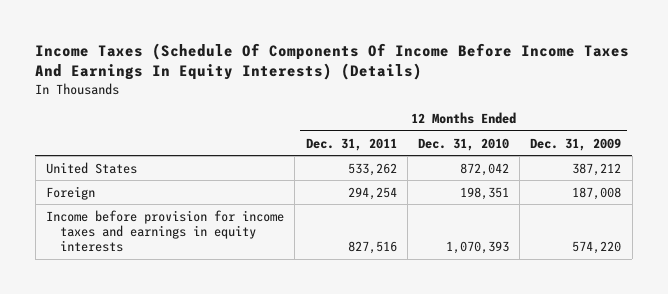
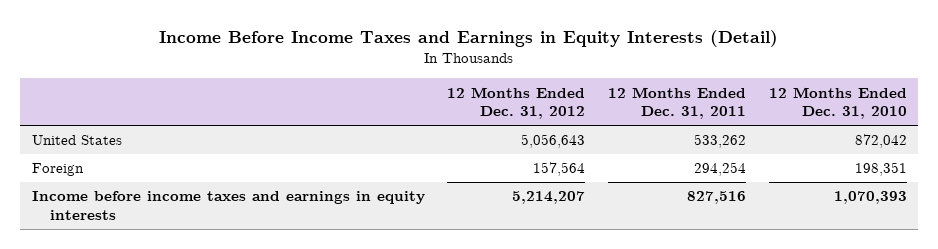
[35,42,630,80] Income Taxes (Schedule Of Components Of Income Before Income Taxes And Earnings In Equity Interests) (Details) -> [159,30,779,48] Income Before Income Taxes and Earnings in Equity Interests (Detail)
[530,137,622,151] Dec. 31, 2009 -> none
none -> [447,86,586,120] 12 Months Ended Dec. 31, 2012
[46,209,285,253] Income before provision for income taxes and earnings in equity interests -> [31,191,425,220] Income before income taxes and earnings in equity interests

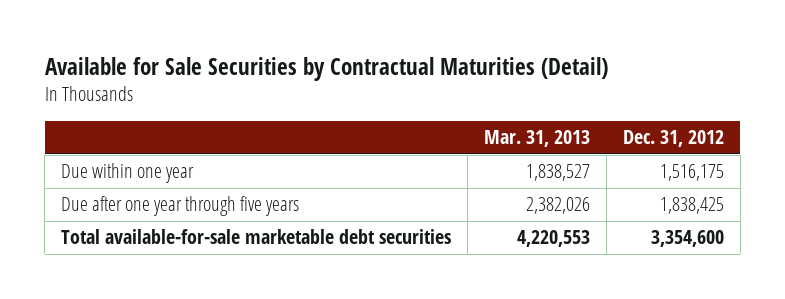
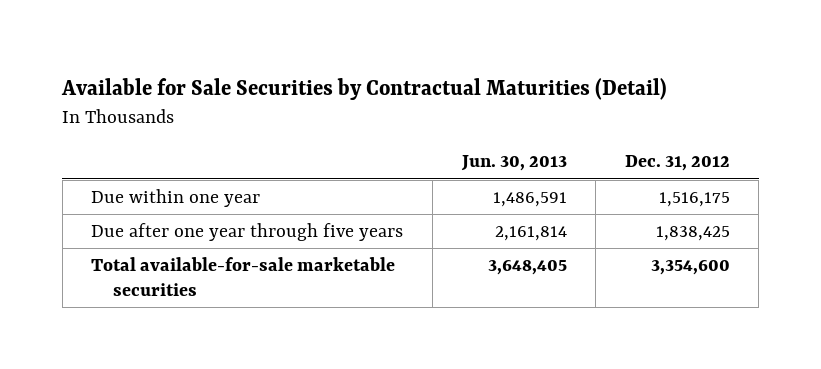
[483,130,590,148] Mar. 31, 2013 -> none
none -> [460,155,567,172] Jun. 30, 2013
[61,229,452,245] Total available-for-sale marketable debt securities -> [91,257,396,296] Total available-for-sale marketable securities

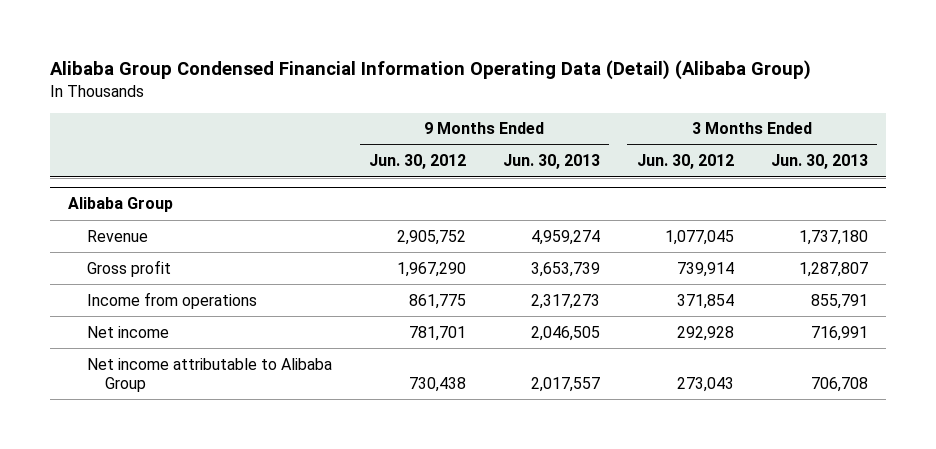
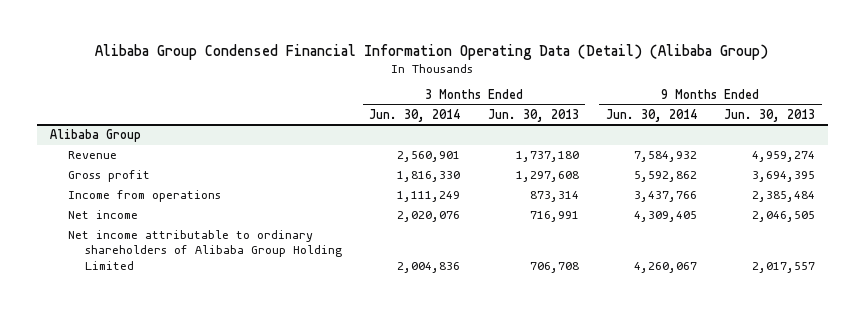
[368,154,466,170] Jun. 30, 2012 -> none
[636,154,734,170] Jun. 30, 2012 -> none
none -> [369,108,461,122] Jun. 30, 2014
none -> [605,108,697,122] Jun. 30, 2014
[530,261,600,277] 3,653,739 -> [751,171,815,183] 3,694,395
[798,261,868,277] 1,287,807 -> [515,171,579,183] 1,297,608
[530,293,600,309] 2,317,273 -> [751,191,815,203] 2,385,484
[810,293,868,309] 855,791 -> [529,191,579,203] 873,314
[86,357,332,392] Net income attributable to Alibaba Group -> [67,230,343,270] Net income attributable to ordinary shareholders of Alibaba Group Holding Limited

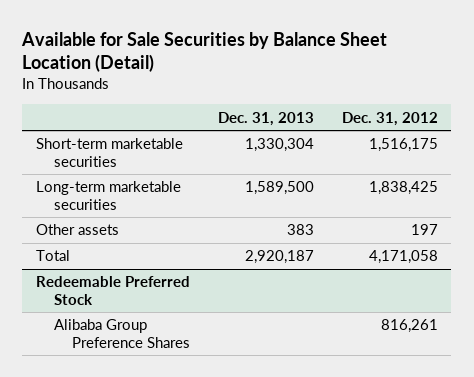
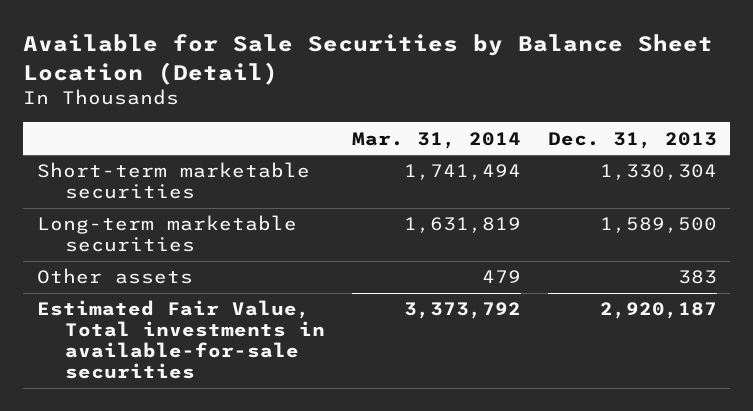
[341,111,438,126] Dec. 31, 2012 -> none
none -> [351,131,521,149] Mar. 31, 2014
[36,276,191,305] Redeemable Preferred Stock -> none
[54,319,191,348] Alibaba Group Preference Shares -> none
[36,250,71,262] Total -> [36,300,326,380] Estimated Fair Value, Total investments in available-for-sale securities

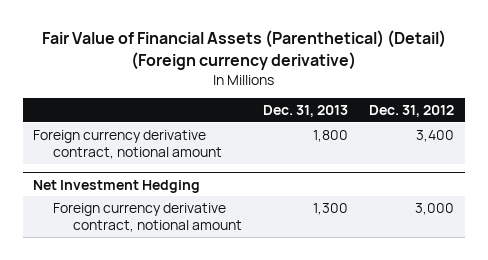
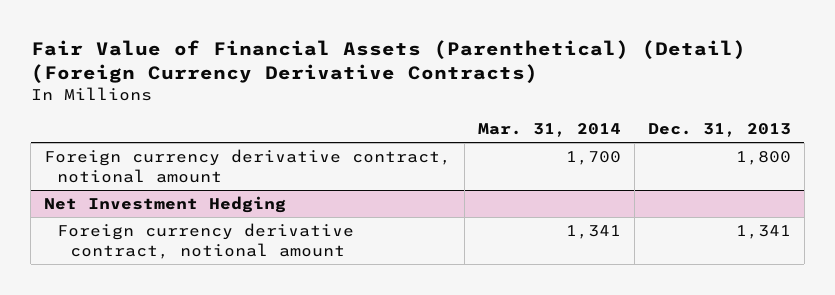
[41,30,446,70] Fair Value of Financial Assets (Parenthetical) (Detail) (Foreign currency derivative) -> [30,39,746,83] Fair Value of Financial Assets (Parenthetical) (Detail) (Foreign Currency Derivative Contracts)
[369,105,455,118] Dec. 31, 2012 -> none
none -> [477,123,621,138] Mar. 31, 2014
[313,202,349,215] 1,300 -> [735,224,791,239] 1,341

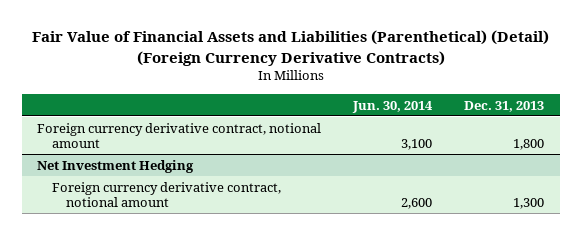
[30,39,746,83] Fair Value of Financial Assets (Parenthetical) (Detail) (Foreign Currency Derivative Contracts) -> [31,30,549,66] Fair Value of Financial Assets and Liabilities (Parenthetical) (Detail) (Foreign Currency Derivative Contracts)
[477,123,621,138] Mar. 31, 2014 -> none
none -> [352,100,434,113] Jun. 30, 2014
[735,224,791,239] 1,341 -> [512,198,544,210] 1,300

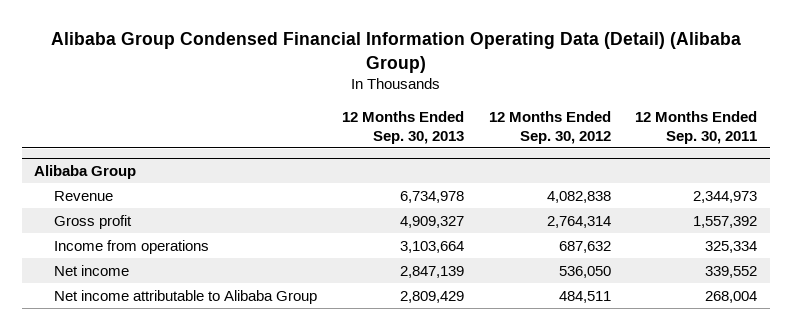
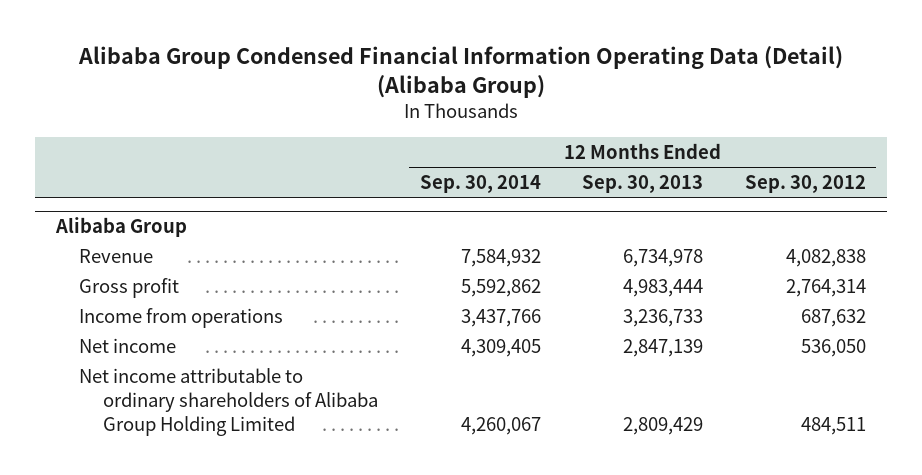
[635,110,758,144] 12 Months Ended Sep. 30, 2011 -> none
none -> [419,175,541,194] Sep. 30, 2014
[399,215,464,228] 4,909,327 -> [623,279,704,298] 4,983,444
[399,240,464,253] 3,103,664 -> [623,309,704,328] 3,236,733
[53,289,317,304] Net income attributable to Alibaba Group -> [79,368,378,437] Net income attributable to ordinary shareholders of Alibaba Group Holding Limited

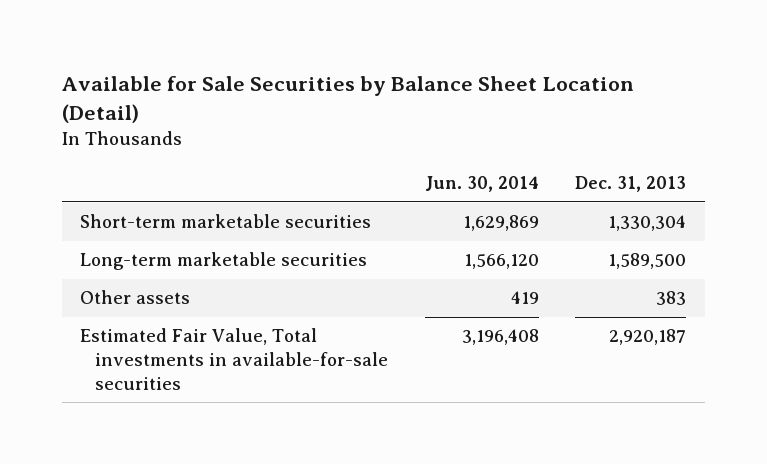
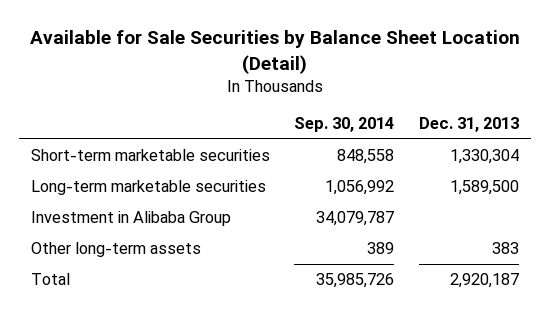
[424,176,539,193] Jun. 30, 2014 -> none
none -> [294,117,395,133] Sep. 30, 2014
none -> [30,211,231,227] Investment in Alibaba Group
[80,290,191,305] Other assets -> [30,242,201,258] Other long-term assets
[80,328,388,390] Estimated Fair Value, Total investments in available-for-sale securities -> [30,273,70,286] Total

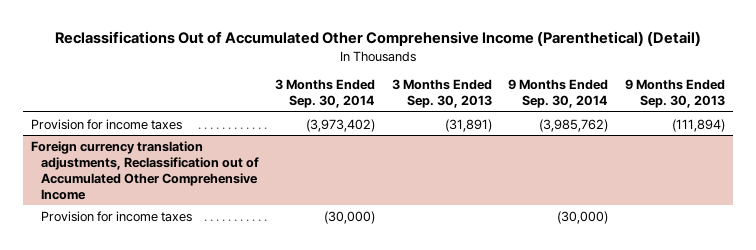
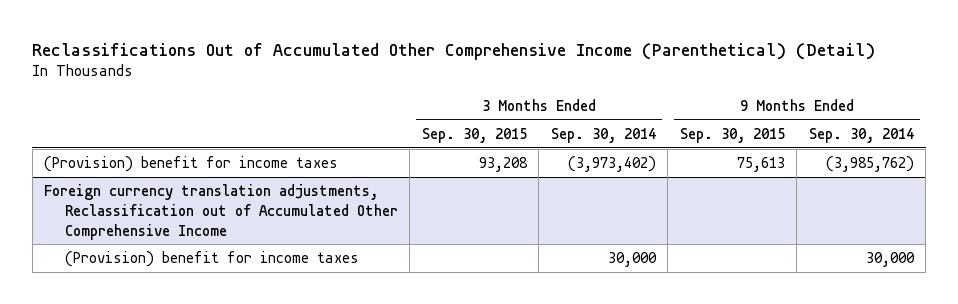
[391,79,492,109] 3 Months Ended Sep. 30, 2013 -> none
[624,79,725,109] 9 Months Ended Sep. 30, 2013 -> none
none -> [421,127,527,143] Sep. 30, 2015
none -> [679,127,785,143] Sep. 30, 2015
[30,118,182,130] Provision for income taxes -> [44,156,339,173] (Provision) benefit for income taxes
[40,210,192,222] Provision for income taxes -> [64,251,359,268] (Provision) benefit for income taxes
[324,210,376,224] (30,000) -> [607,252,657,268] 30,000
[557,210,609,224] (30,000) -> [865,252,915,268] 30,000

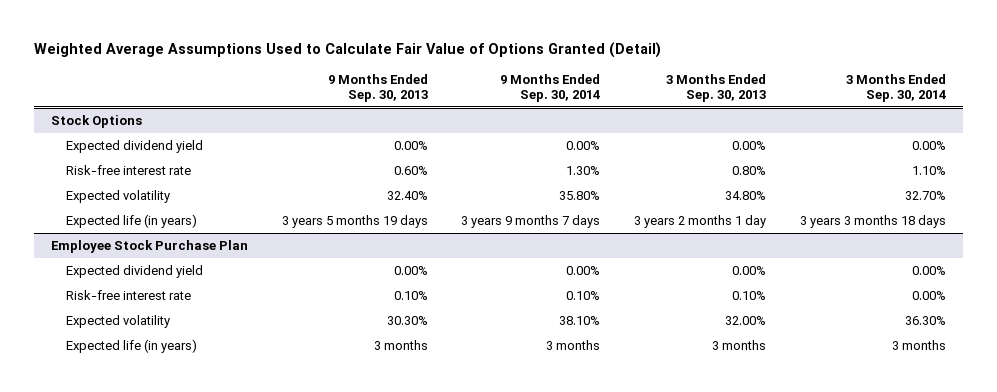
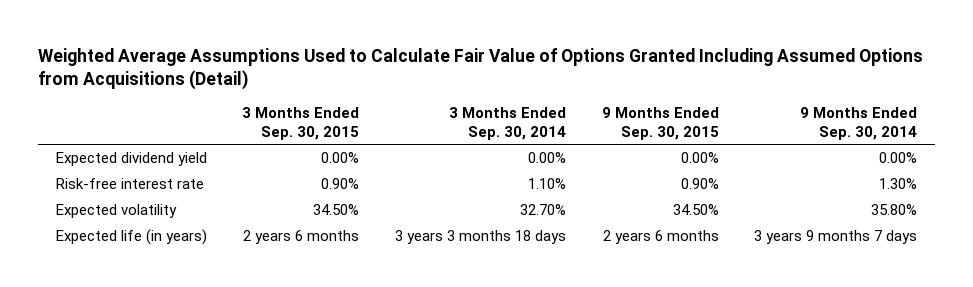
[34,42,662,59] Weighted Average Assumptions Used to Calculate Fair Value of Options Granted (Detail) -> [38,47,924,91] Weighted Average Assumptions Used to Calculate Fair Value of Options Granted Including Assumed Options from Acquisitions (Detail)
[327,73,428,102] 9 Months Ended Sep. 30, 2013 -> none
[666,73,767,102] 3 Months Ended Sep. 30, 2013 -> none
none -> [242,107,360,140] 3 Months Ended Sep. 30, 2015
none -> [601,107,719,140] 9 Months Ended Sep. 30, 2015
[51,114,143,128] Stock Options -> none
[51,239,249,253] Employee Stock Purchase Plan -> none
[65,264,203,278] Expected dividend yield -> none
[65,289,191,300] Risk-free interest rate -> none
[65,314,170,328] Expected volatility -> none
[65,338,197,353] Expected life (in years) -> none

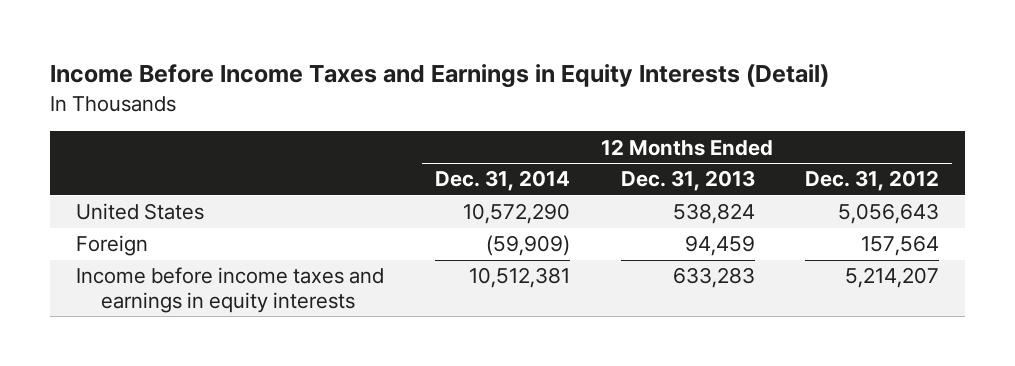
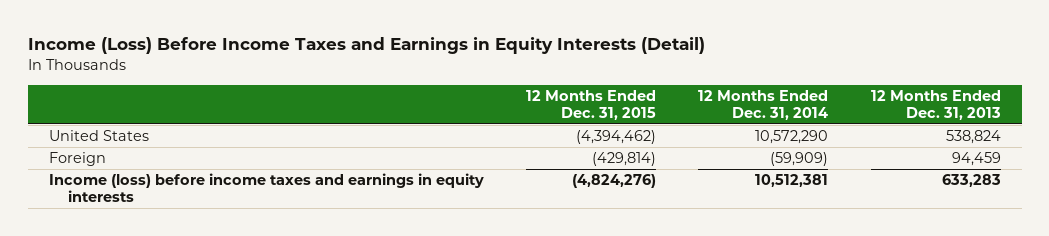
[50,64,830,89] Income Before Income Taxes and Earnings in Equity Interests (Detail) -> [27,37,705,55] Income (Loss) Before Income Taxes and Earnings in Equity Interests (Detail)
[805,170,940,192] Dec. 31, 2012 -> none
none -> [525,89,656,120] 12 Months Ended Dec. 31, 2015
[75,267,384,313] Income before income taxes and earnings in equity interests -> [48,172,484,203] Income (loss) before income taxes and earnings in equity interests

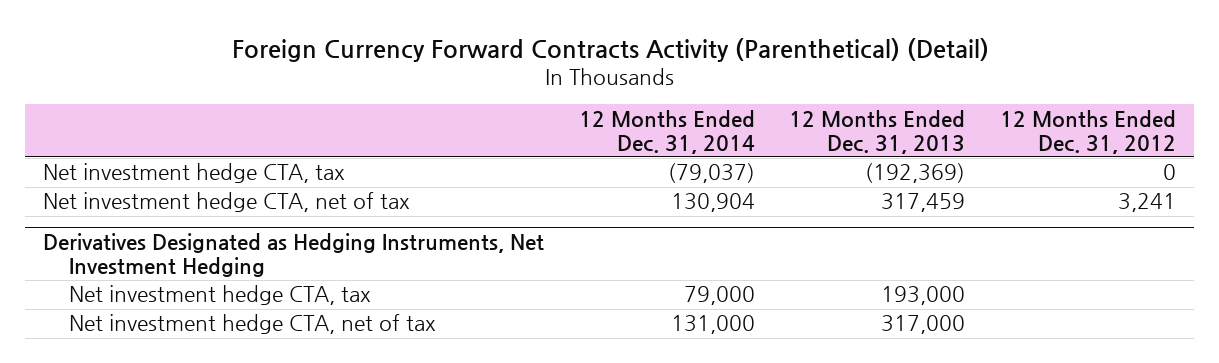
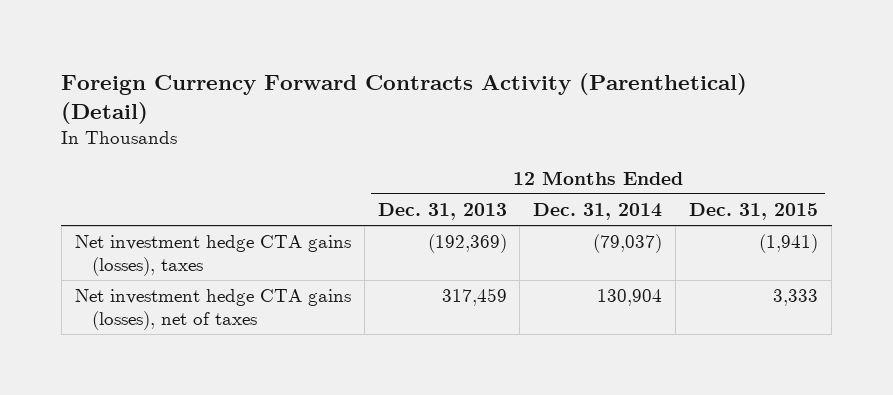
[1000,109,1177,154] 12 Months Ended Dec. 31, 2012 -> none
none -> [689,202,819,220] Dec. 31, 2015
[42,233,544,278] Derivatives Designated as Hedging Instruments, Net Investment Hedging -> none
[69,285,372,306] Net investment hedge CTA, tax -> none
[69,314,437,335] Net investment hedge CTA, net of tax -> none
[42,163,345,184] Net investment hedge CTA, tax -> [74,235,351,277] Net investment hedge CTA gains (losses), taxes
[42,192,410,213] Net investment hedge CTA, net of tax -> [74,289,351,331] Net investment hedge CTA gains (losses), net of taxes

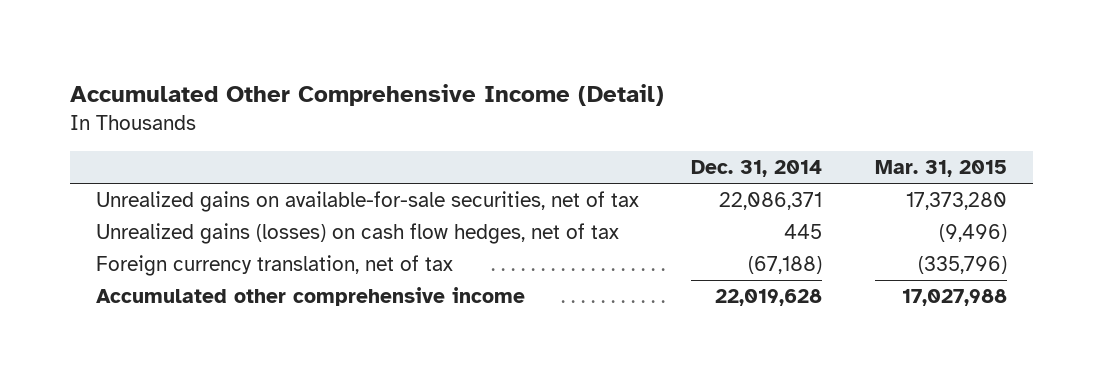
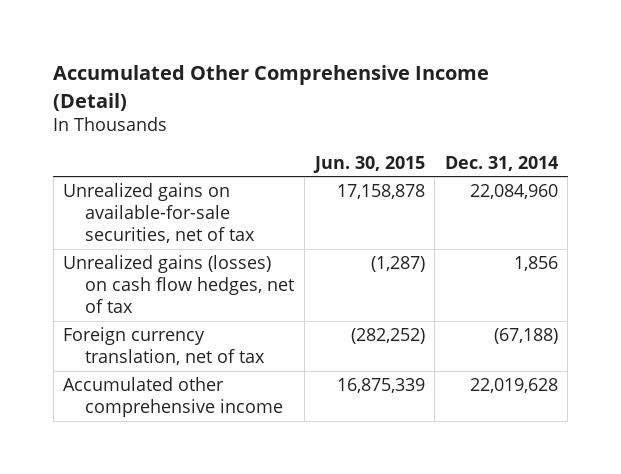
[874,160,1007,178] Mar. 31, 2015 -> none
none -> [312,155,425,173] Jun. 30, 2015
[719,192,823,211] 22,086,371 -> [469,183,558,199] 22,084,960
[784,224,823,240] 445 -> [513,255,558,271] 1,856

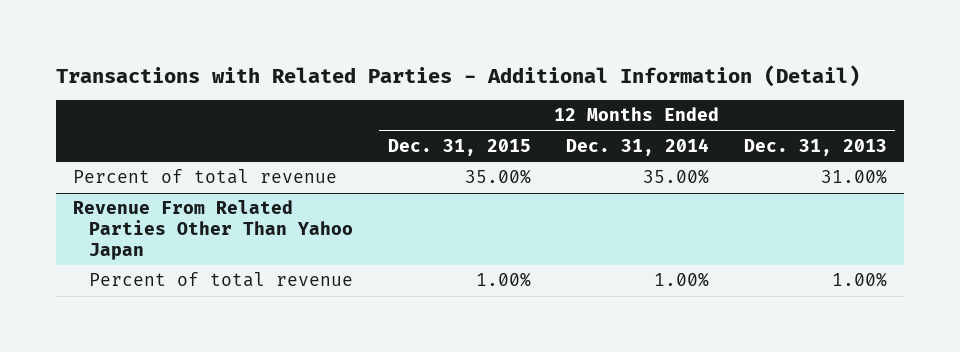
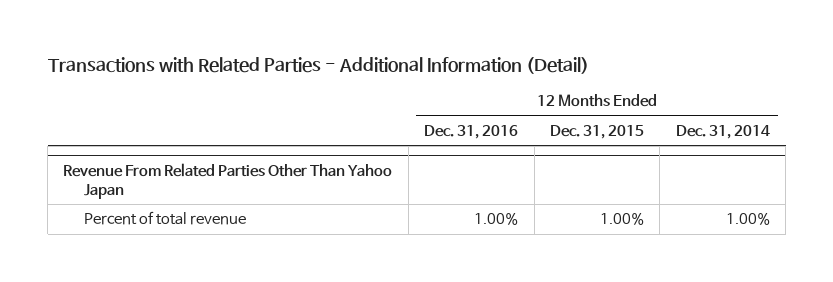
[743,138,887,156] Dec. 31, 2013 -> none
none -> [424,124,519,139] Dec. 31, 2016
[73,169,338,185] Percent of total revenue -> none

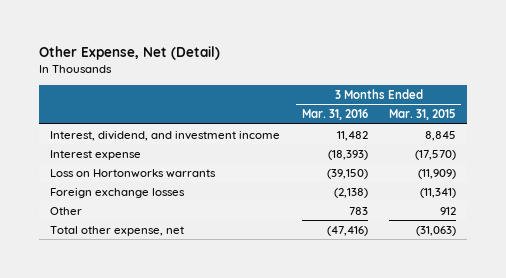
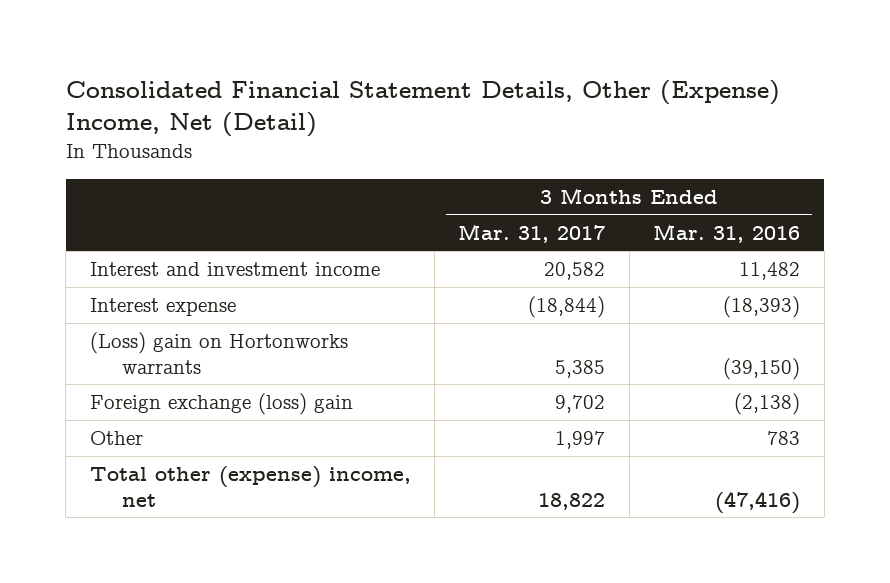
[39,46,221,61] Other Expense, Net (Detail) -> [65,80,780,138] Consolidated Financial Statement Details, Other (Expense) Income, Net (Detail)
[389,109,457,121] Mar. 31, 2015 -> none
none -> [458,223,606,243] Mar. 31, 2017
[50,130,281,141] Interest, dividend, and investment income -> [89,261,380,276] Interest and investment income
[50,168,217,178] Loss on Hortonworks warrants -> [89,331,348,374] (Loss) gain on Hortonworks warrants
[50,187,186,198] Foreign exchange losses -> [89,392,353,415] Foreign exchange (loss) gain
[50,225,185,236] Total other expense, net -> [89,465,411,507] Total other (expense) income, net

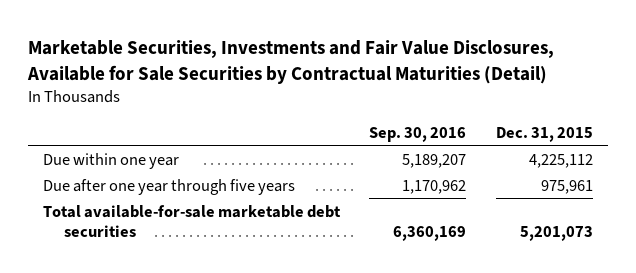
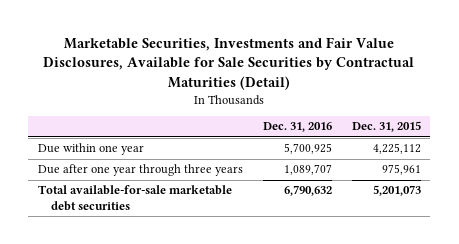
[369,126,467,142] Sep. 30, 2016 -> none
none -> [262,122,332,133] Dec. 31, 2016
[42,178,295,195] Due after one year through five years -> [38,164,244,177] Due after one year through three years

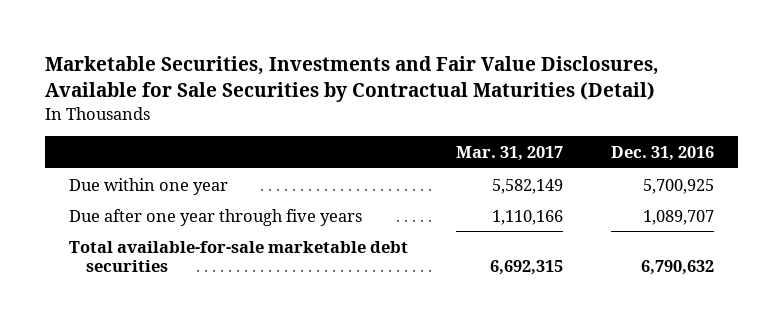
[351,121,421,133] Dec. 31, 2015 -> none
none -> [456,145,564,161] Mar. 31, 2017
[38,164,244,177] Due after one year through three years -> [69,208,363,226] Due after one year through five years

